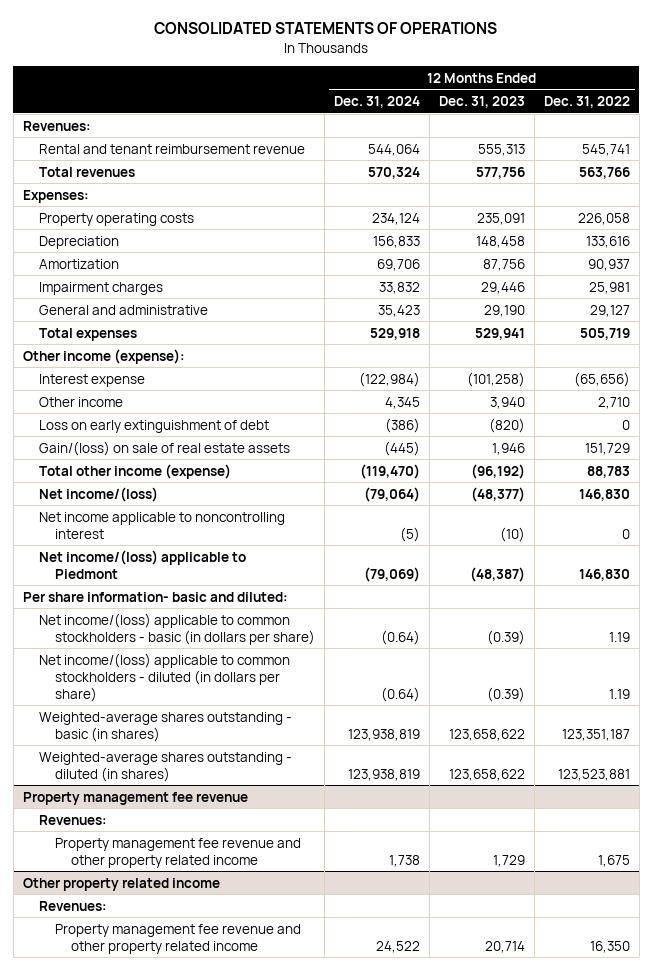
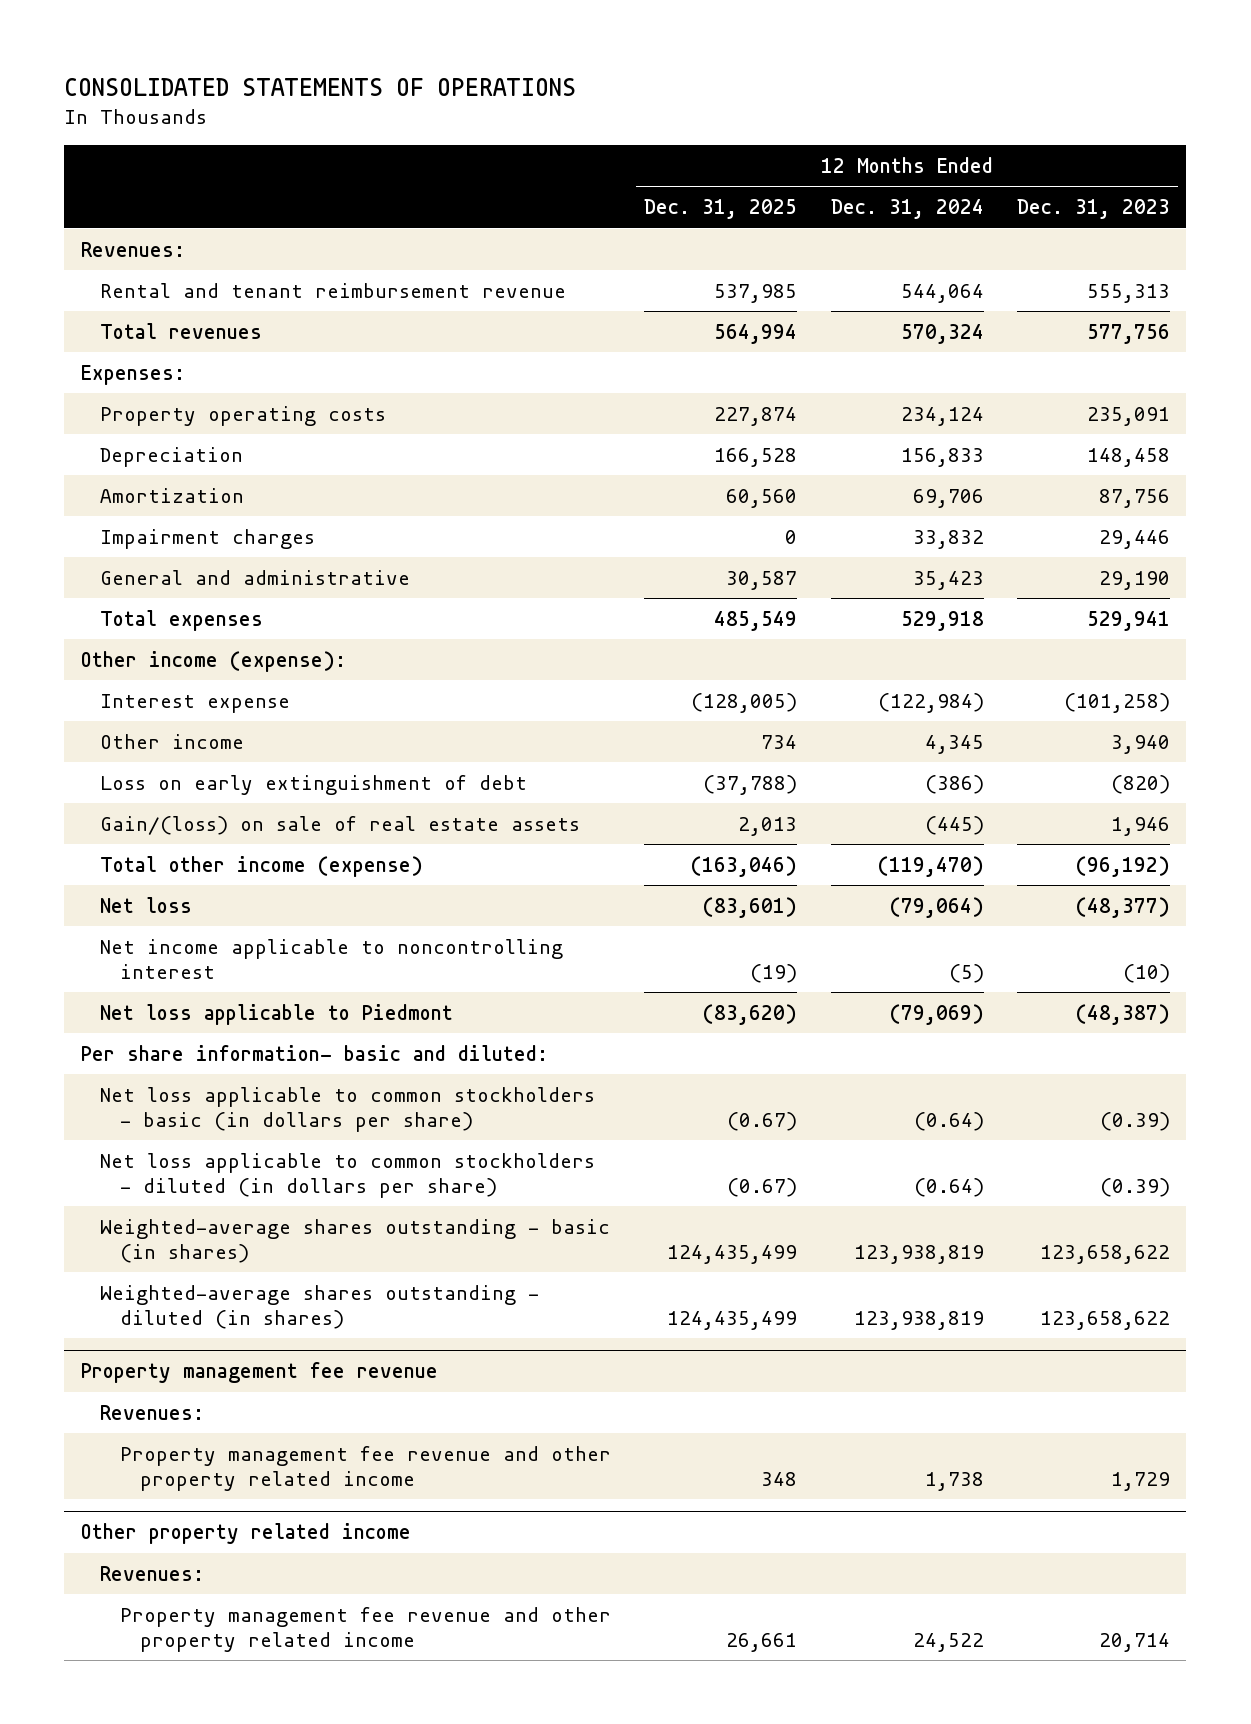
[543,95,630,108] Dec. 31, 2022 -> none
none -> [644,199,798,220] Dec. 31, 2025
[38,486,158,502] Net income/(loss) -> [100,896,193,913] Net loss
[38,549,246,579] Net income/(loss) applicable to Piedmont -> [100,1003,454,1025] Net loss applicable to Piedmont
[38,612,316,645] Net income/(loss) applicable to common stockholders - basic (in dollars per share) -> [100,1086,596,1132] Net loss applicable to common stockholders - basic (in dollars per share)
[38,652,290,702] Net income/(loss) applicable to common stockholders - diluted (in dollars per share) -> [100,1152,596,1198] Net loss applicable to common stockholders - diluted (in dollars per share)

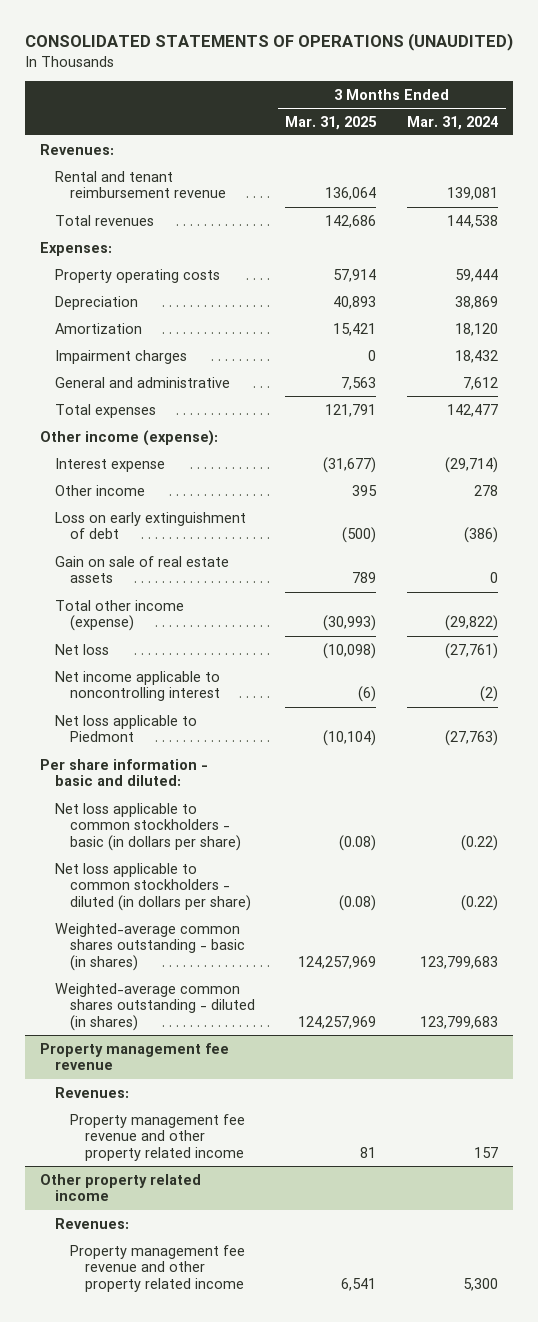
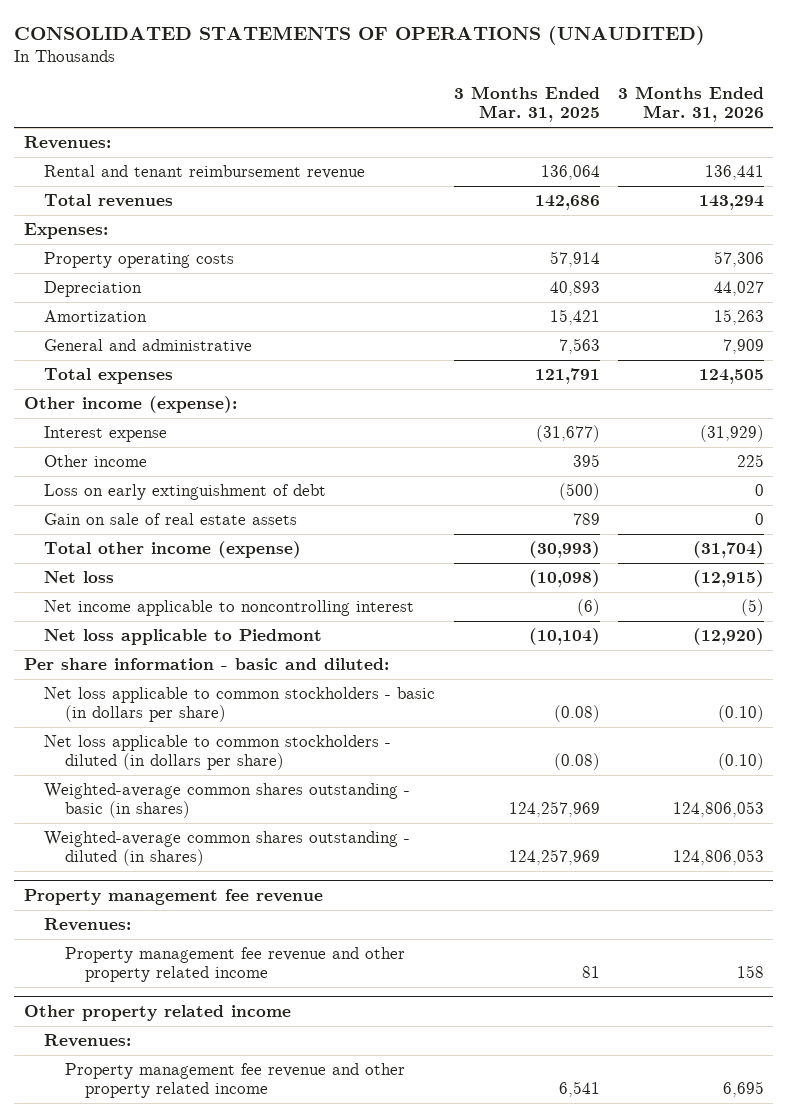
[406,115,498,130] Mar. 31, 2024 -> none
none -> [618,86,765,123] 3 Months Ended Mar. 31, 2026
[54,349,187,364] Impairment charges -> none

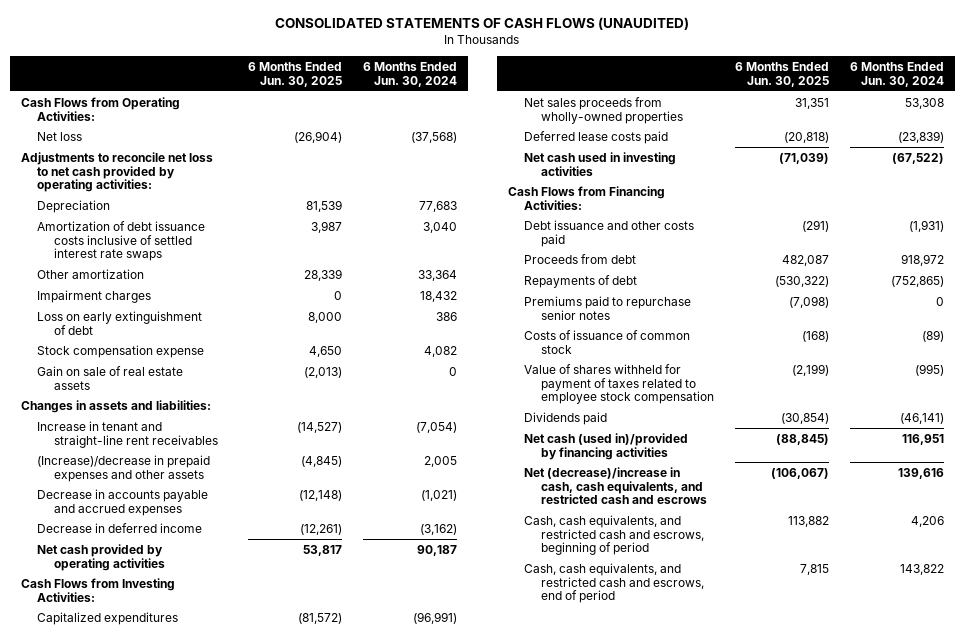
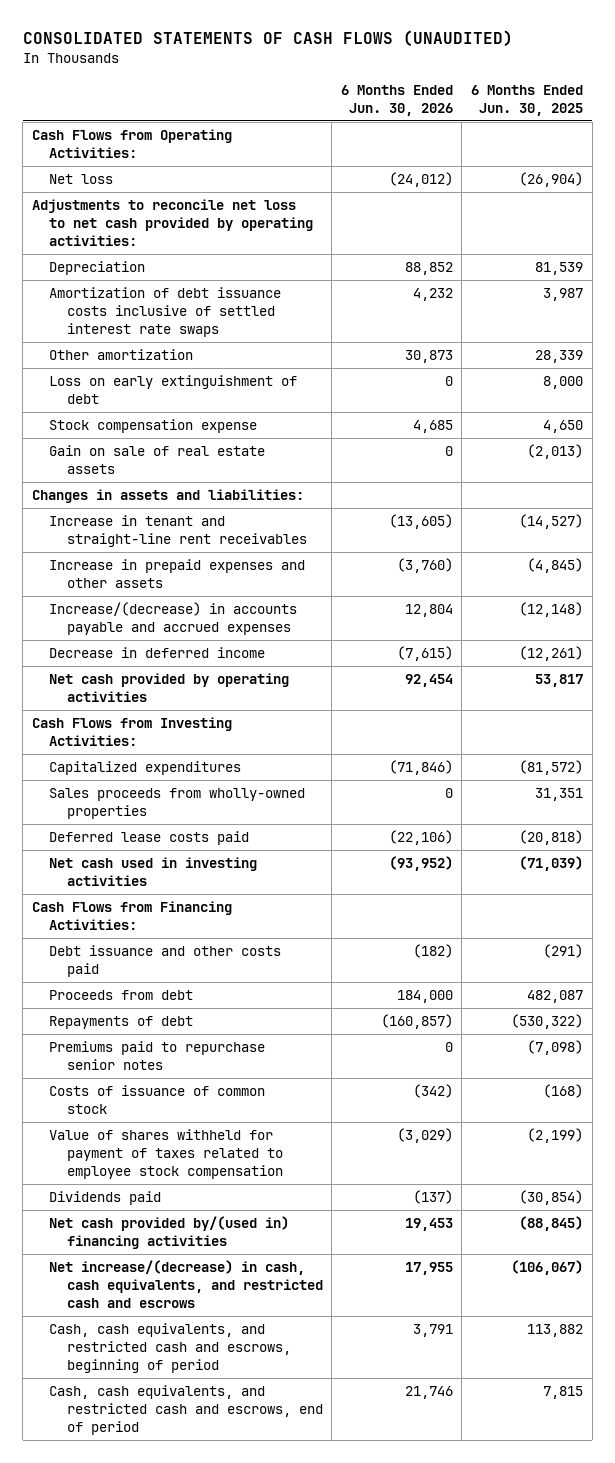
[363,61,458,87] 6 Months Ended Jun. 30, 2024 -> none
none -> [340,85,453,116] 6 Months Ended Jun. 30, 2026
[37,289,152,303] Impairment charges -> none
[37,454,211,482] (Increase)/decrease in prepaid expenses and other assets -> [49,559,306,588] Increase in prepaid expenses and other assets
[37,488,209,516] Decrease in accounts payable and accrued expenses -> [49,602,298,635] Increase/(decrease) in accounts payable and accrued expenses
[524,96,684,124] Net sales proceeds from wholly-owned properties -> [49,788,306,819] Sales proceeds from wholly-owned properties
[524,432,689,460] Net cash (used in)/provided by financing activities -> [49,1216,290,1249] Net cash provided by/(used in) financing activities
[524,466,708,505] Net (decrease)/increase in cash, cash equivalents, and restricted cash and escrows -> [49,1260,323,1308] Net increase/(decrease) in cash, cash equivalents, and restricted cash and escrows

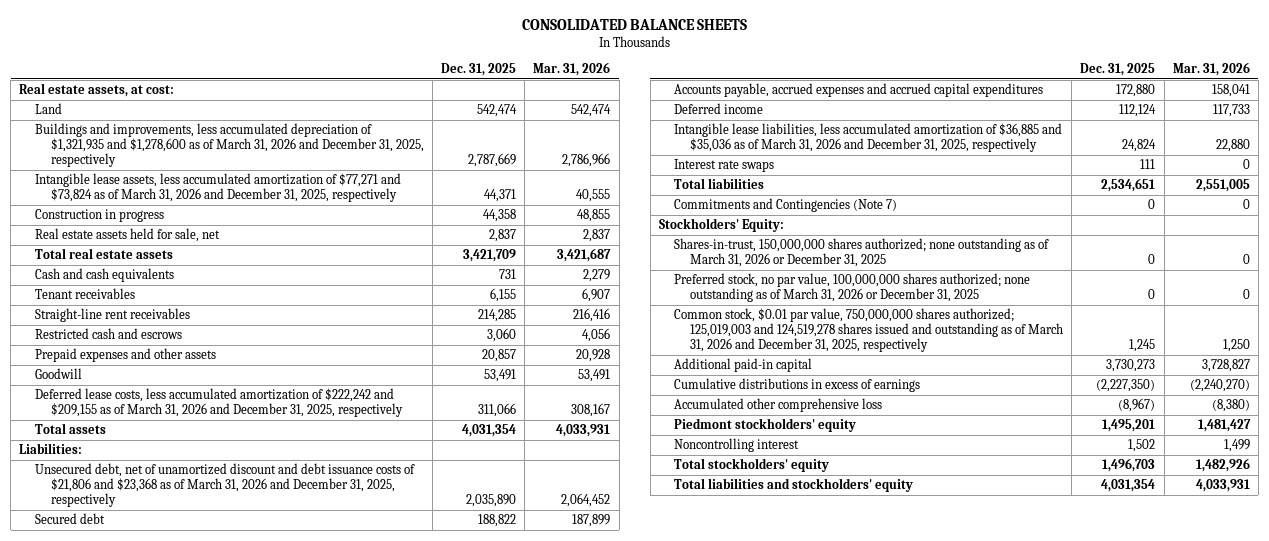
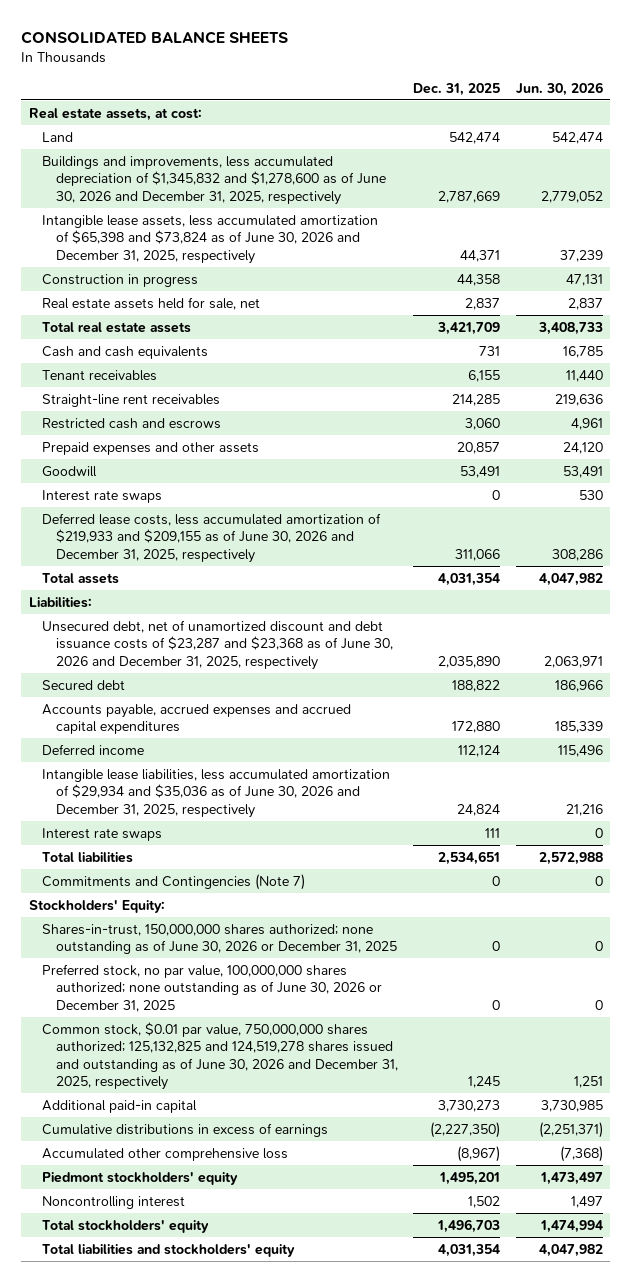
[533,62,611,77] Mar. 31, 2026 -> none
none -> [515,81,603,96] Jun. 30, 2026
[35,123,424,167] Buildings and improvements, less accumulated depreciation of $1,321,935 and $1,278,600 as of March 31, 2026 and December 31, 2025, respectively -> [42,155,387,205] Buildings and improvements, less accumulated depreciation of $1,345,832 and $1,278,600 as of June 30, 2026 and December 31, 2025, respectively
[35,173,402,203] Intangible lease assets, less accumulated amortization of $77,271 and $73,824 as of March 31, 2026 and December 31, 2025, respectively -> [42,214,379,264] Intangible lease assets, less accumulated amortization of $65,398 and $73,824 as of June 30, 2026 and December 31, 2025, respectively
none -> [42,489,163,503] Interest rate swaps
[35,388,403,418] Deferred lease costs, less accumulated amortization of $222,242 and $209,155 as of March 31, 2026 and December 31, 2025, respectively -> [42,512,382,563] Deferred lease costs, less accumulated amortization of $219,933 and $209,155 as of June 30, 2026 and December 31, 2025, respectively
[35,463,416,507] Unsecured debt, net of unamortized discount and debt issuance costs of $21,806 and $23,368 as of March 31, 2026 and December 31, 2025, respectively -> [42,619,394,670] Unsecured debt, net of unamortized discount and debt issuance costs of $23,287 and $23,368 as of June 30, 2026 and December 31, 2025, respectively
[674,123,1063,153] Intangible lease liabilities, less accumulated amortization of $36,885 and $35,036 as of March 31, 2026 and December 31, 2025, respectively -> [42,768,391,818] Intangible lease liabilities, less accumulated amortization of $29,934 and $35,036 as of June 30, 2026 and December 31, 2025, respectively
[674,238,1050,268] Shares-in-trust, 150,000,000 shares authorized; none outstanding as of March 31, 2026 or December 31, 2025 -> [42,923,398,955] Shares-in-trust, 150,000,000 shares authorized; none outstanding as of June 30, 2026 or December 31, 2025
[674,273,1031,303] Preferred stock, no par value, 100,000,000 shares authorized; none outstanding as of March 31, 2026 or December 31, 2025 -> [42,963,383,1012] Preferred stock, no par value, 100,000,000 shares authorized; none outstanding as of June 30, 2026 or December 31, 2025
[674,308,1064,352] Common stock, $0.01 par value, 750,000,000 shares authorized; 125,019,003 and 124,519,278 shares issued and outstanding as of March 31, 2026 and December 31, 2025, respectively -> [42,1021,399,1091] Common stock, $0.01 par value, 750,000,000 shares authorized; 125,132,825 and 124,519,278 shares issued and outstanding as of June 30, 2026 and December 31, 2025, respectively

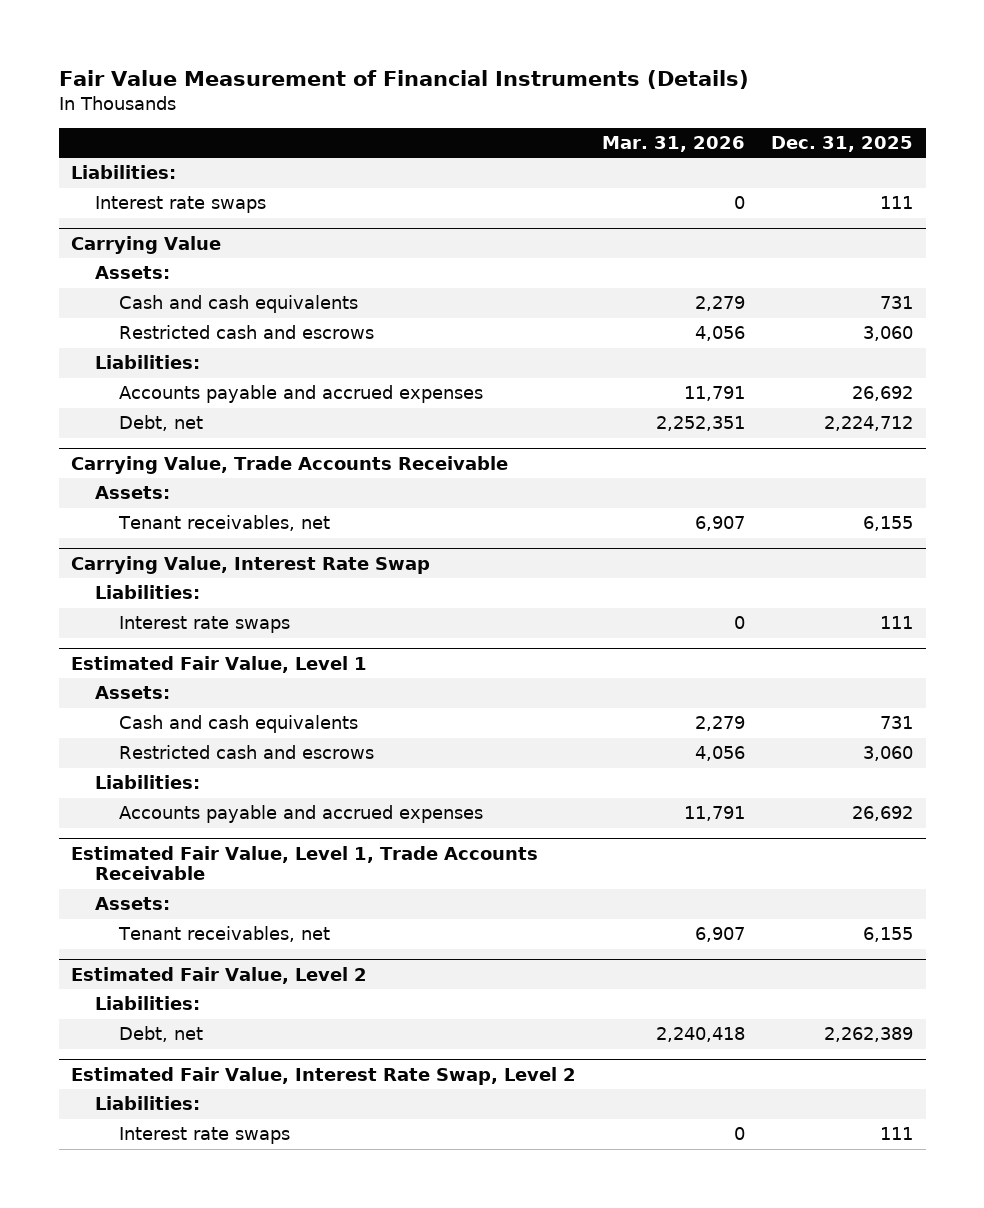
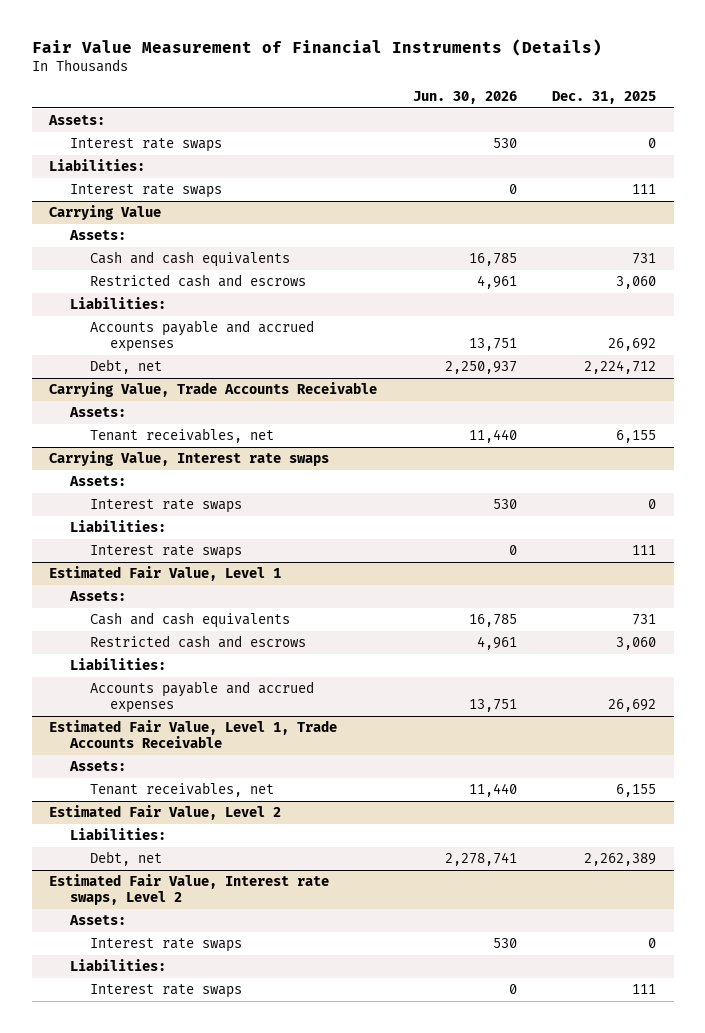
[602,135,746,152] Mar. 31, 2026 -> none
none -> [412,91,517,105] Jun. 30, 2026
none -> [48,115,106,126] Assets:
none -> [69,138,222,153] Interest rate swaps
[71,555,431,574] Carrying Value, Interest Rate Swap -> [49,451,330,467] Carrying Value, Interest rate swaps
none -> [68,476,126,487] Assets:
none -> [89,499,242,514] Interest rate swaps
[71,1066,577,1085] Estimated Fair Value, Interest Rate Swap, Level 2 -> [49,874,330,906] Estimated Fair Value, Interest rate swaps, Level 2
none -> [68,915,126,926] Assets:
none -> [89,938,242,953] Interest rate swaps

